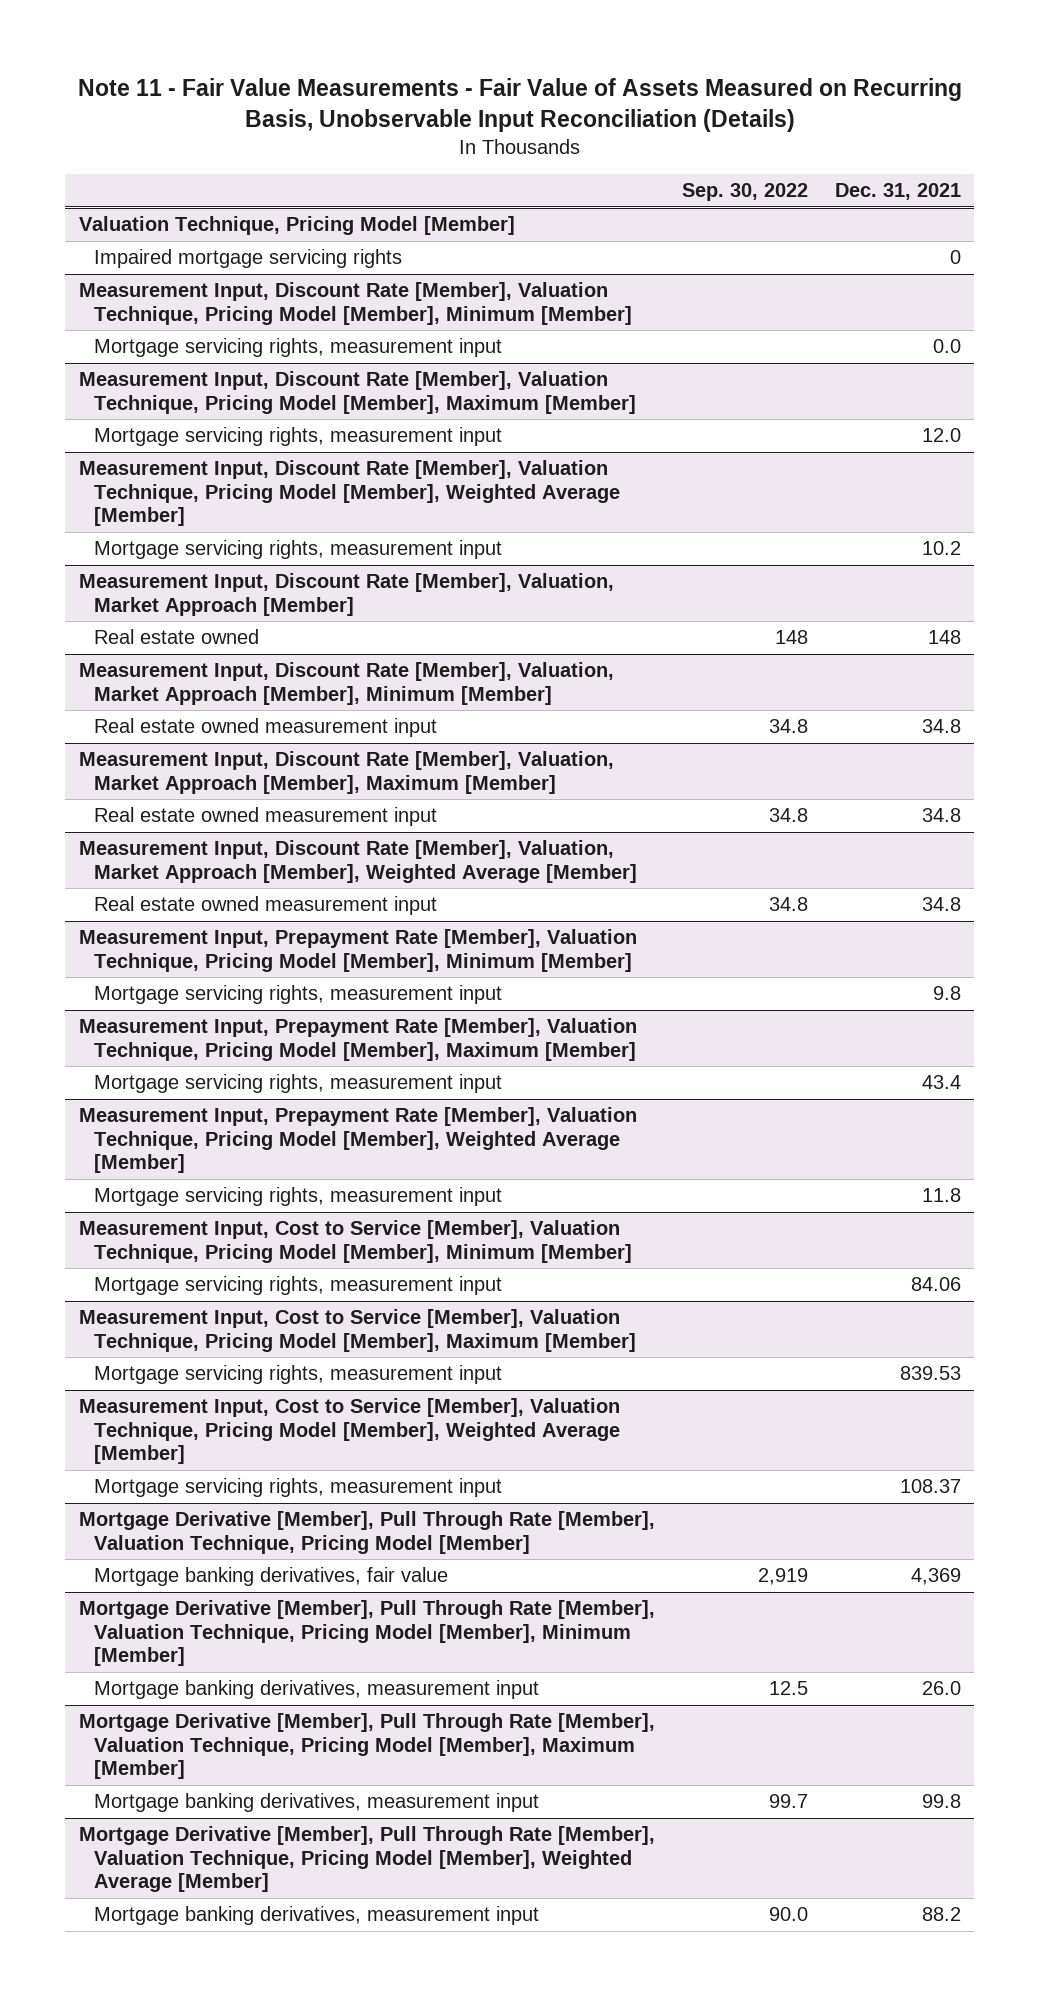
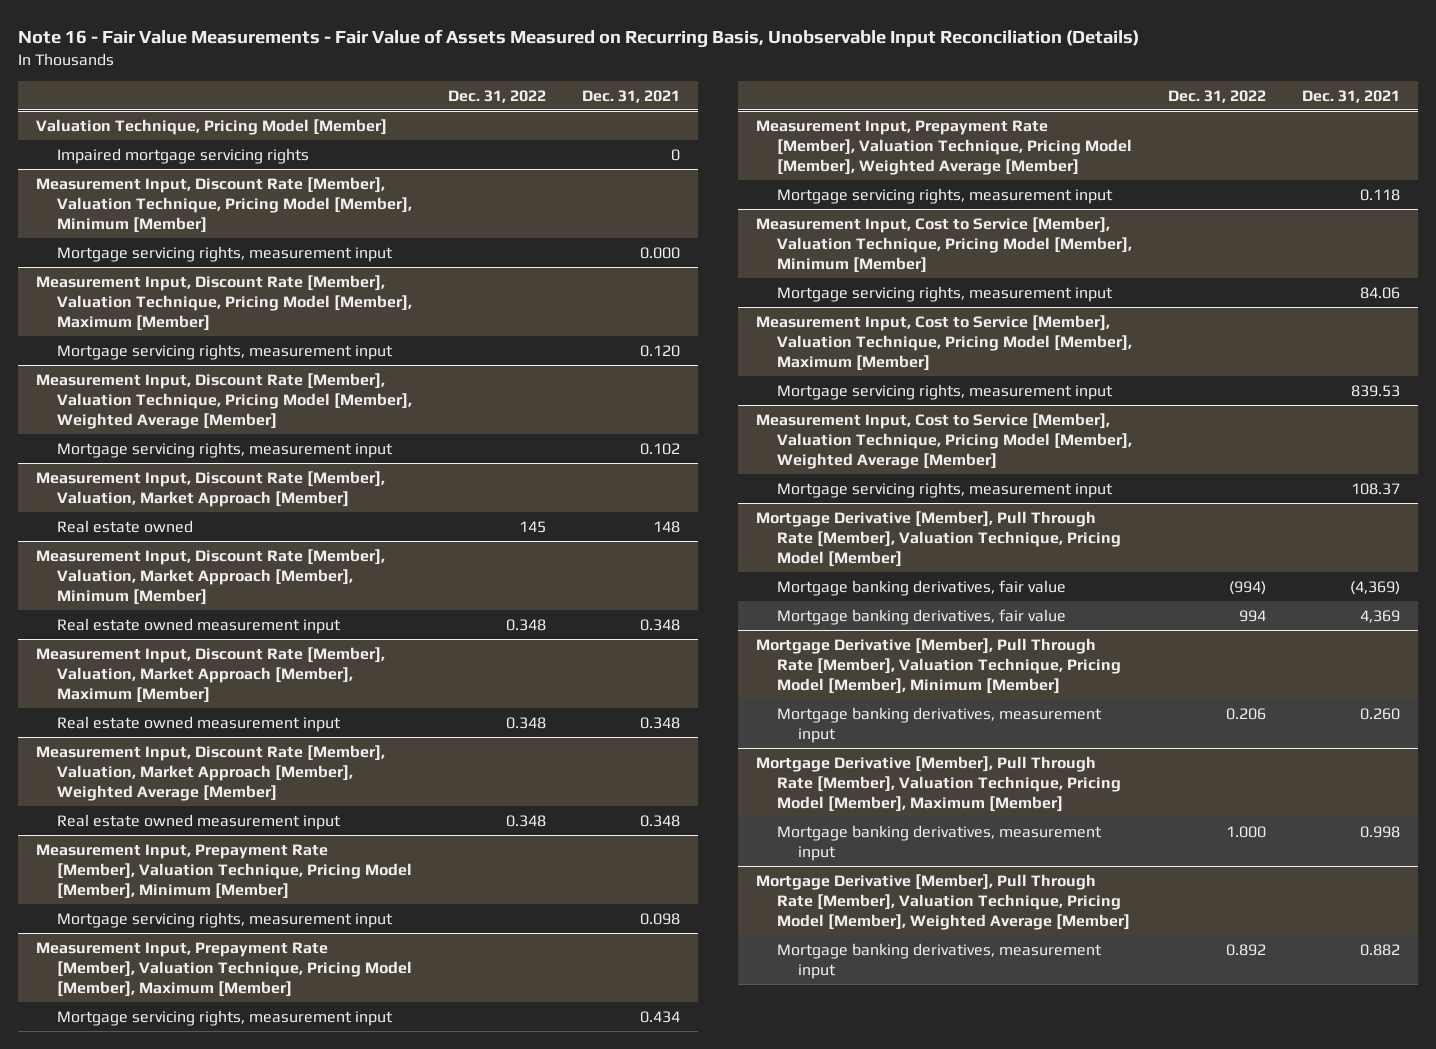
[77,78,962,133] Note 11 - Fair Value Measurements - Fair Value of Assets Measured on Recurring Basis, Unobservable Input Reconciliation (Details) -> [18,29,1140,49] Note 16 - Fair Value Measurements - Fair Value of Assets Measured on Recurring Basis, Unobservable Input Reconciliation (Details)
[681,183,808,202] Sep. 30, 2022 -> none
none -> [448,89,547,103] Dec. 31, 2022
[932,339,961,354] 0.0 -> [639,246,680,259] 0.000
[921,428,961,443] 12.0 -> [639,344,680,357] 0.120
[921,541,961,556] 10.2 -> [639,442,680,455] 0.102
[921,719,961,734] 34.8 -> [639,618,680,631] 0.348
[921,808,961,823] 34.8 -> [639,716,680,729] 0.348
[921,897,961,912] 34.8 -> [639,814,680,827] 0.348
[932,986,961,1001] 9.8 -> [639,912,680,925] 0.098
[921,1075,961,1090] 43.4 -> [639,1010,680,1023] 0.434
[921,1188,961,1203] 11.8 -> [1360,188,1401,201] 0.118
none -> [777,579,1067,596] Mortgage banking derivatives, fair value
[921,1681,961,1696] 26.0 -> [1360,707,1401,720] 0.260
[921,1794,961,1809] 99.8 -> [1360,825,1401,838] 0.998
[921,1907,961,1922] 88.2 -> [1360,943,1401,956] 0.882

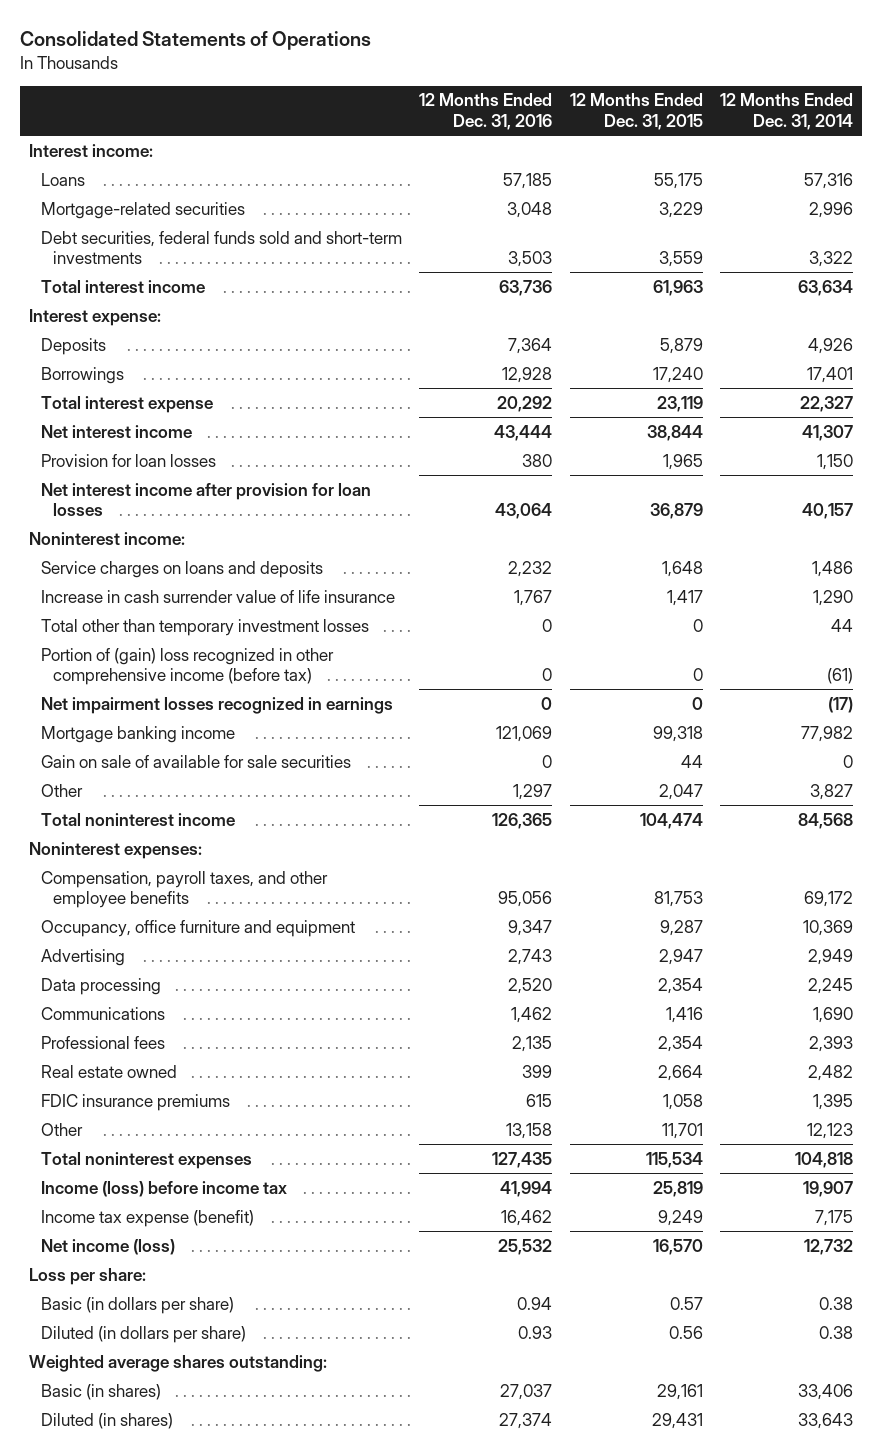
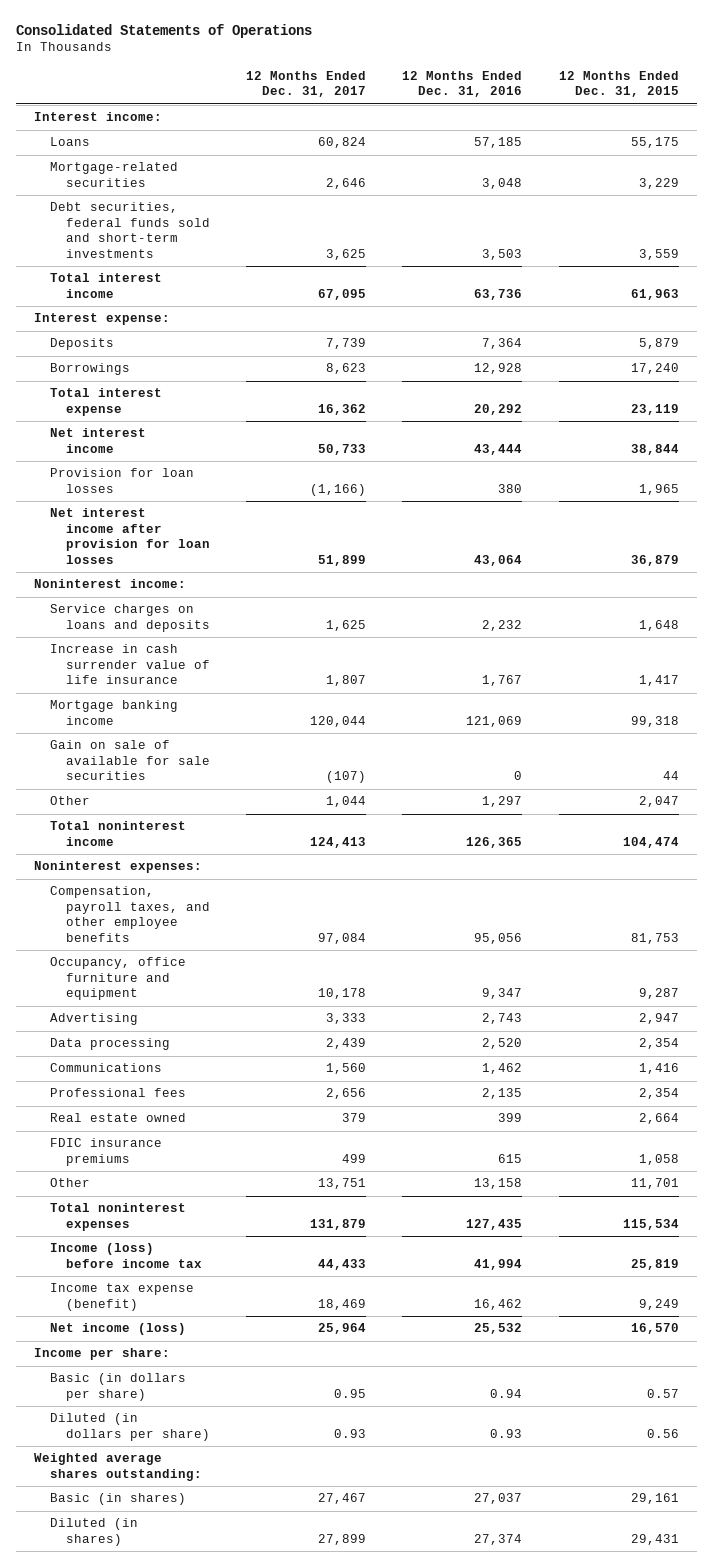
[720,93,854,130] 12 Months Ended Dec. 31, 2014 -> none
none -> [246,70,367,98] 12 Months Ended Dec. 31, 2017
[40,618,369,636] Total other than temporary investment losses -> none
[40,647,334,686] Portion of (gain) loss recognized in other comprehensive income (before tax) -> none
[40,696,393,714] Net impairment losses recognized in earnings -> none
[28,1267,146,1285] Loss per share: -> [33,1348,170,1361] Income per share:

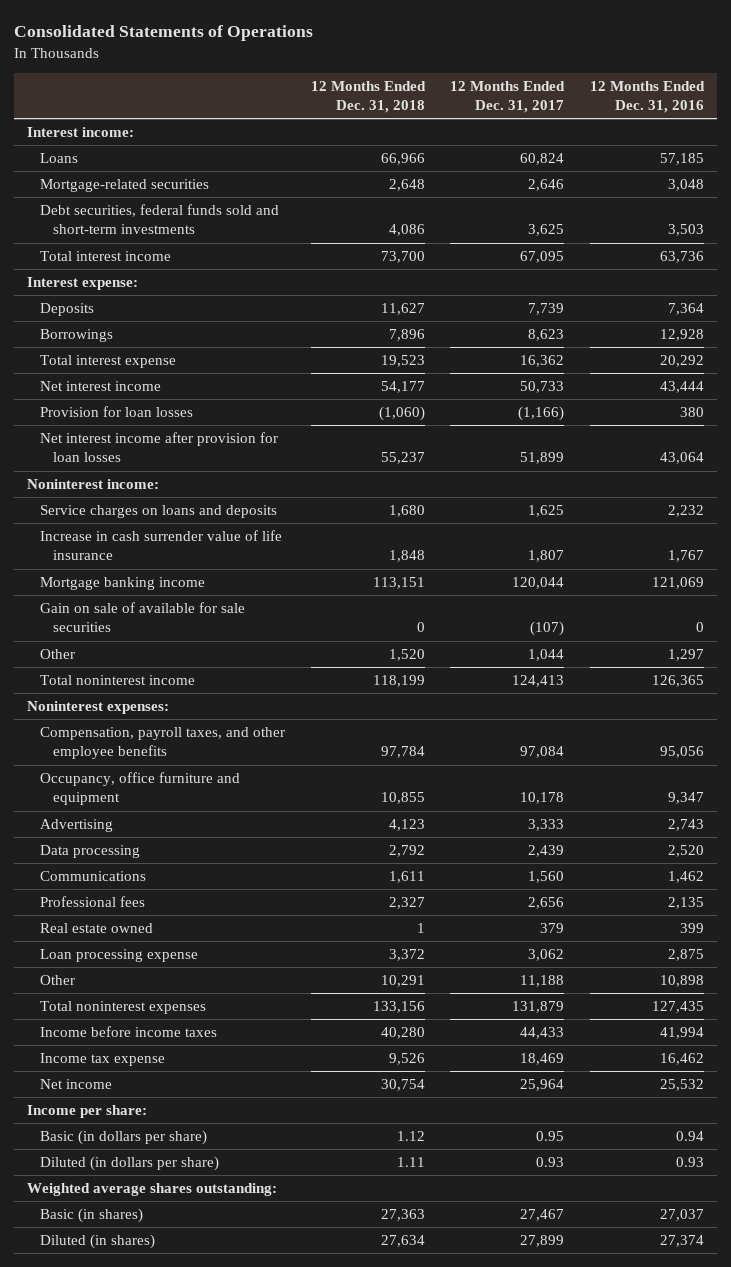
[558,70,679,98] 12 Months Ended Dec. 31, 2015 -> none
none -> [310,80,426,114] 12 Months Ended Dec. 31, 2018
[49,1138,162,1166] FDIC insurance premiums -> none
none -> [40,948,199,962] Loan processing expense
[318,1178,367,1190] 13,751 -> [520,974,565,987] 11,188
[474,1178,523,1190] 13,158 -> [660,974,705,987] 10,898
[49,1243,203,1268] Income (loss) before income tax -> [40,1025,218,1037] Income before income taxes
[49,1283,194,1311] Income tax expense (benefit) -> [40,1052,166,1066] Income tax expense
[49,1323,186,1336] Net income (loss) -> [40,1078,113,1089] Net income

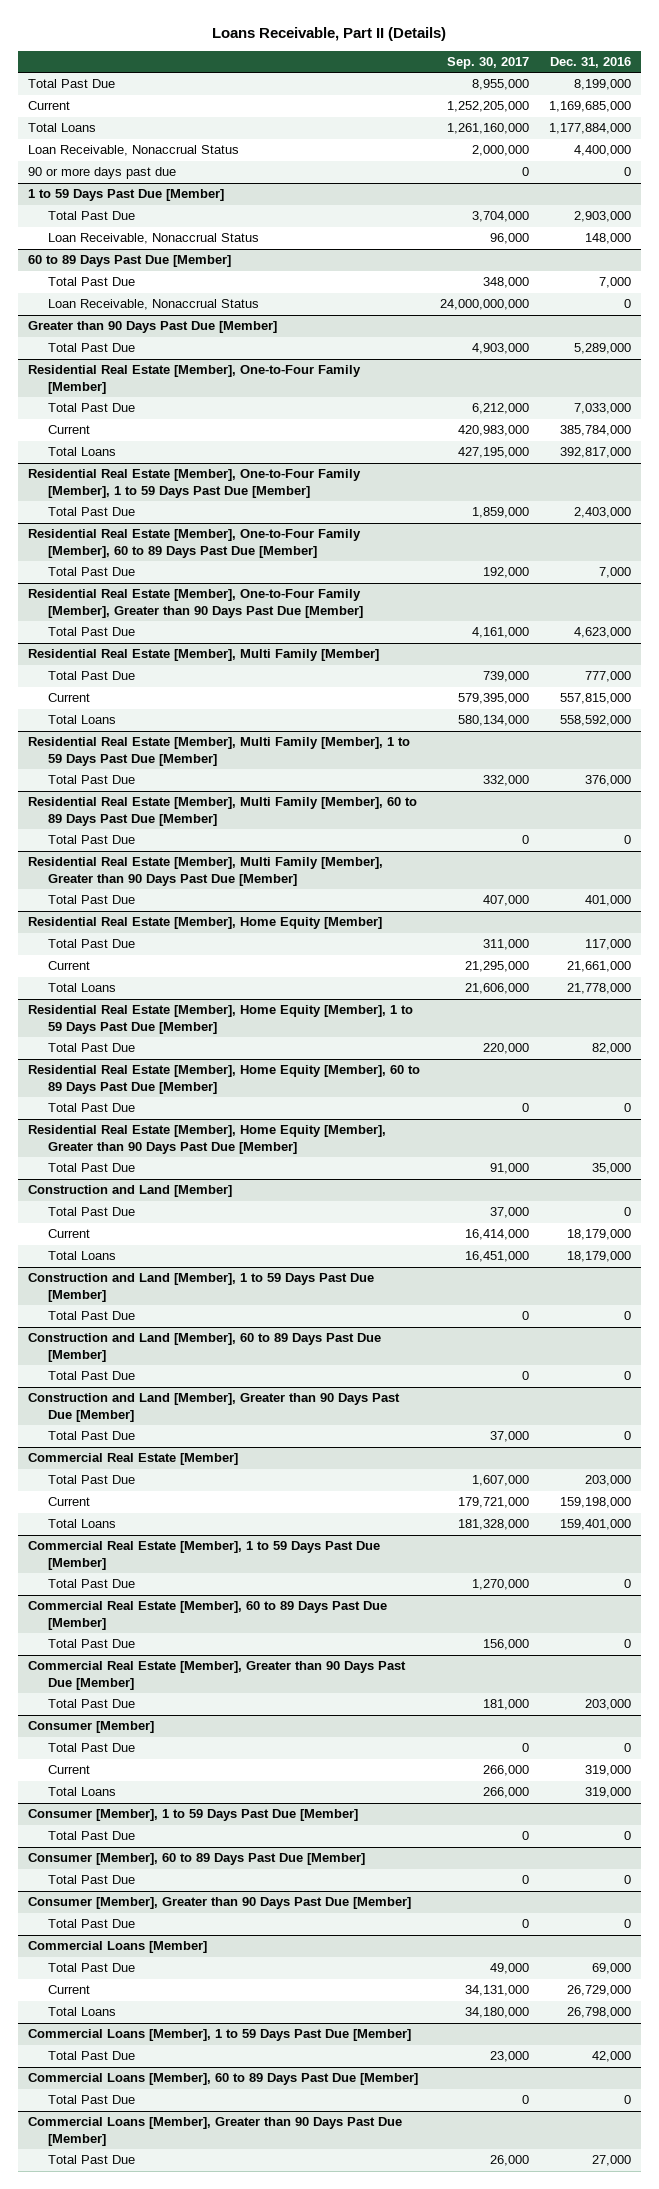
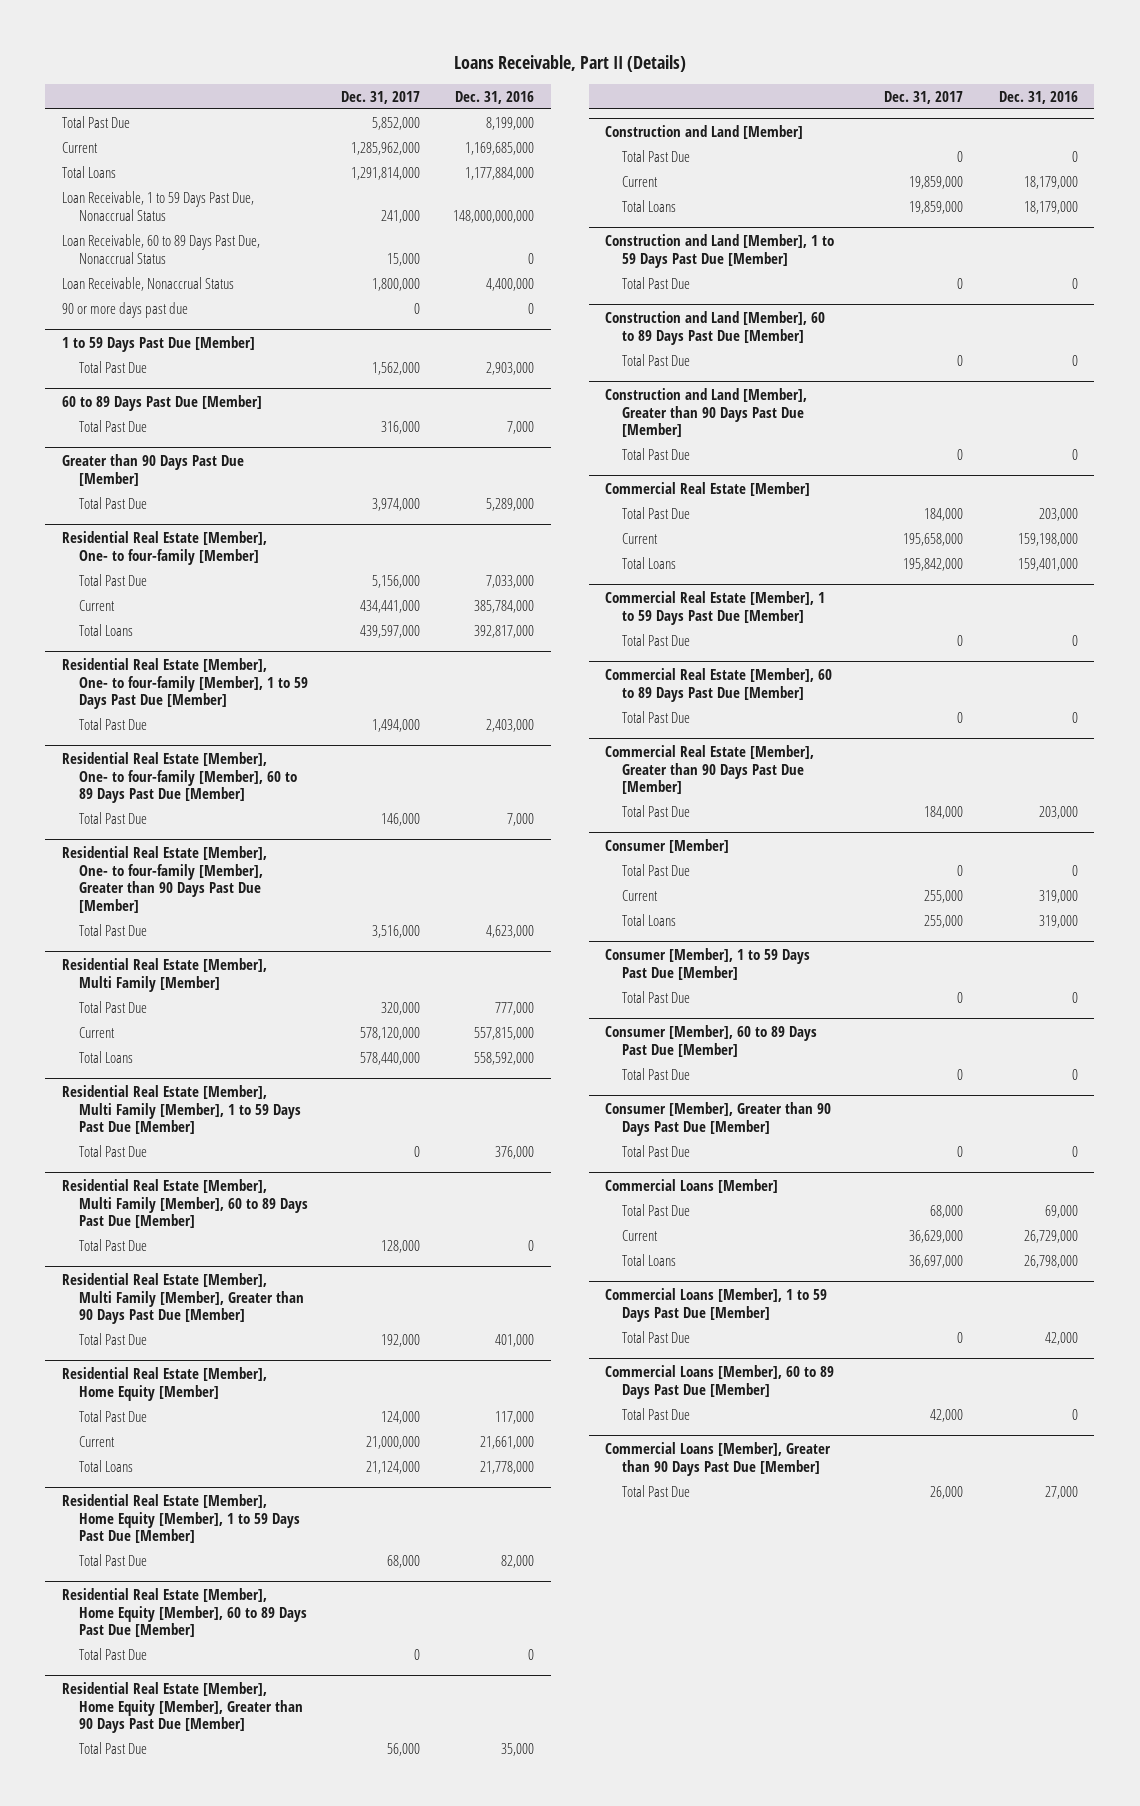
[446,57,529,70] Sep. 30, 2017 -> none
none -> [341,90,421,104] Dec. 31, 2017
none -> [62,190,255,221] Loan Receivable, 1 to 59 Days Past Due, Nonaccrual Status
none -> [62,233,261,264] Loan Receivable, 60 to 89 Days Past Due, Nonaccrual Status
[47,233,259,245] Loan Receivable, Nonaccrual Status -> none
[47,299,259,311] Loan Receivable, Nonaccrual Status -> none
[27,365,361,394] Residential Real Estate [Member], One-to-Four Family [Member] -> [62,530,268,565] Residential Real Estate [Member], One- to four-family [Member]
[27,469,361,498] Residential Real Estate [Member], One-to-Four Family [Member], 1 to 59 Days Past Due [Member] -> [62,657,308,710] Residential Real Estate [Member], One- to four-family [Member], 1 to 59 Days Past Due [Member]
[27,529,361,558] Residential Real Estate [Member], One-to-Four Family [Member], 60 to 89 Days Past Due [Member] -> [62,751,297,804] Residential Real Estate [Member], One- to four-family [Member], 60 to 89 Days Past Due [Member]
[27,589,363,618] Residential Real Estate [Member], One-to-Four Family [Member], Greater than 90 Days Past Due [Member] -> [62,845,268,914] Residential Real Estate [Member], One- to four-family [Member], Greater than 90 Days Past Due [Member]

